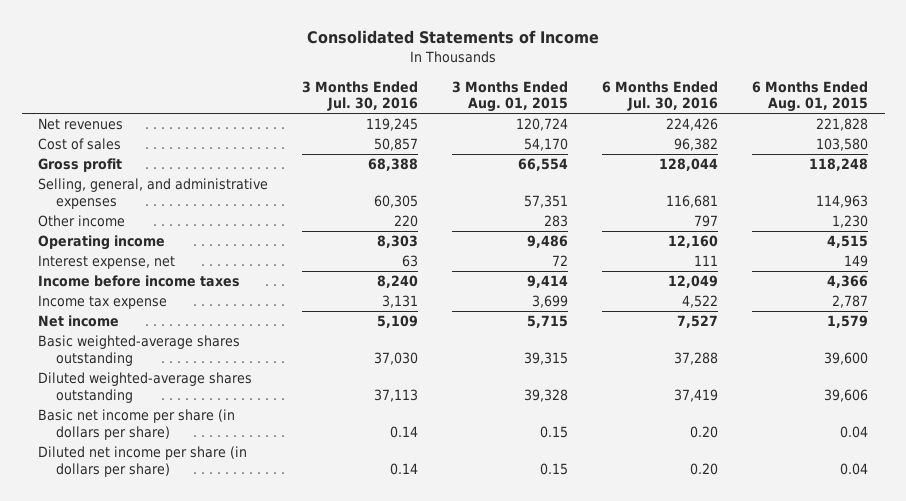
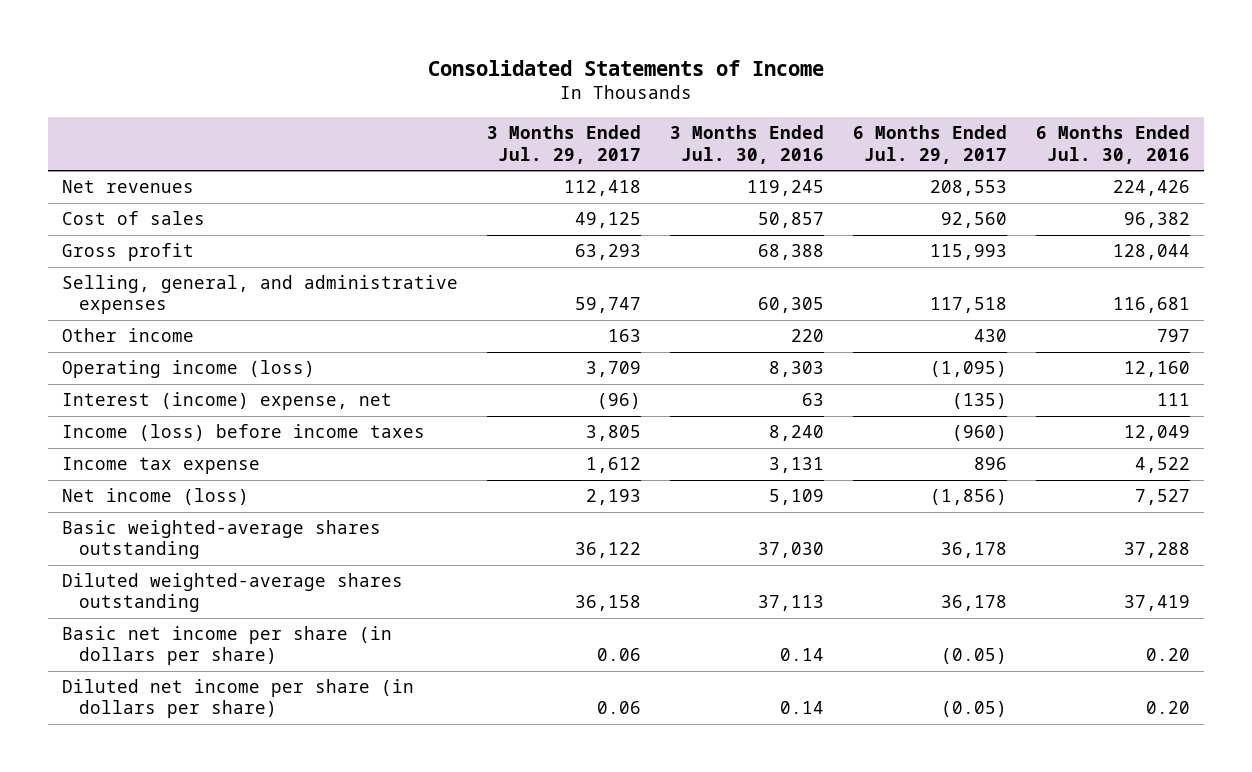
[452,80,569,113] 3 Months Ended Aug. 01, 2015 -> none
[751,80,868,113] 6 Months Ended Aug. 01, 2015 -> none
none -> [487,125,642,164] 3 Months Ended Jul. 29, 2017
none -> [852,125,1007,164] 6 Months Ended Jul. 29, 2017
[38,235,166,251] Operating income -> [62,360,316,379] Operating income (loss)
[38,255,176,270] Interest expense, net -> [62,392,393,411] Interest (income) expense, net
[38,275,241,288] Income before income taxes -> [62,424,426,442] Income (loss) before income taxes
[38,315,120,328] Net income -> [62,488,250,506] Net income (loss)

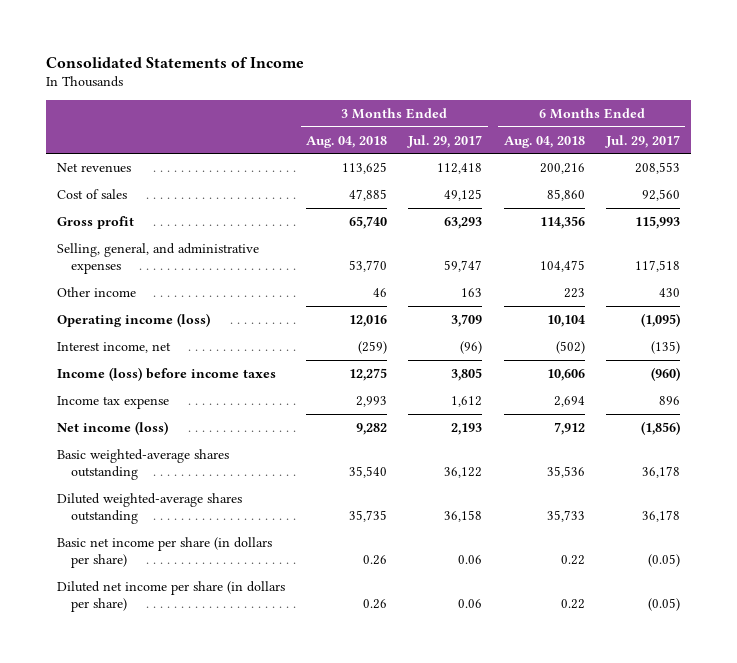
[670,125,825,164] 3 Months Ended Jul. 30, 2016 -> none
[1035,125,1190,164] 6 Months Ended Jul. 30, 2016 -> none
none -> [306,135,388,148] Aug. 04, 2018
none -> [503,135,585,148] Aug. 04, 2018
[62,392,393,411] Interest (income) expense, net -> [56,341,171,353] Interest income, net

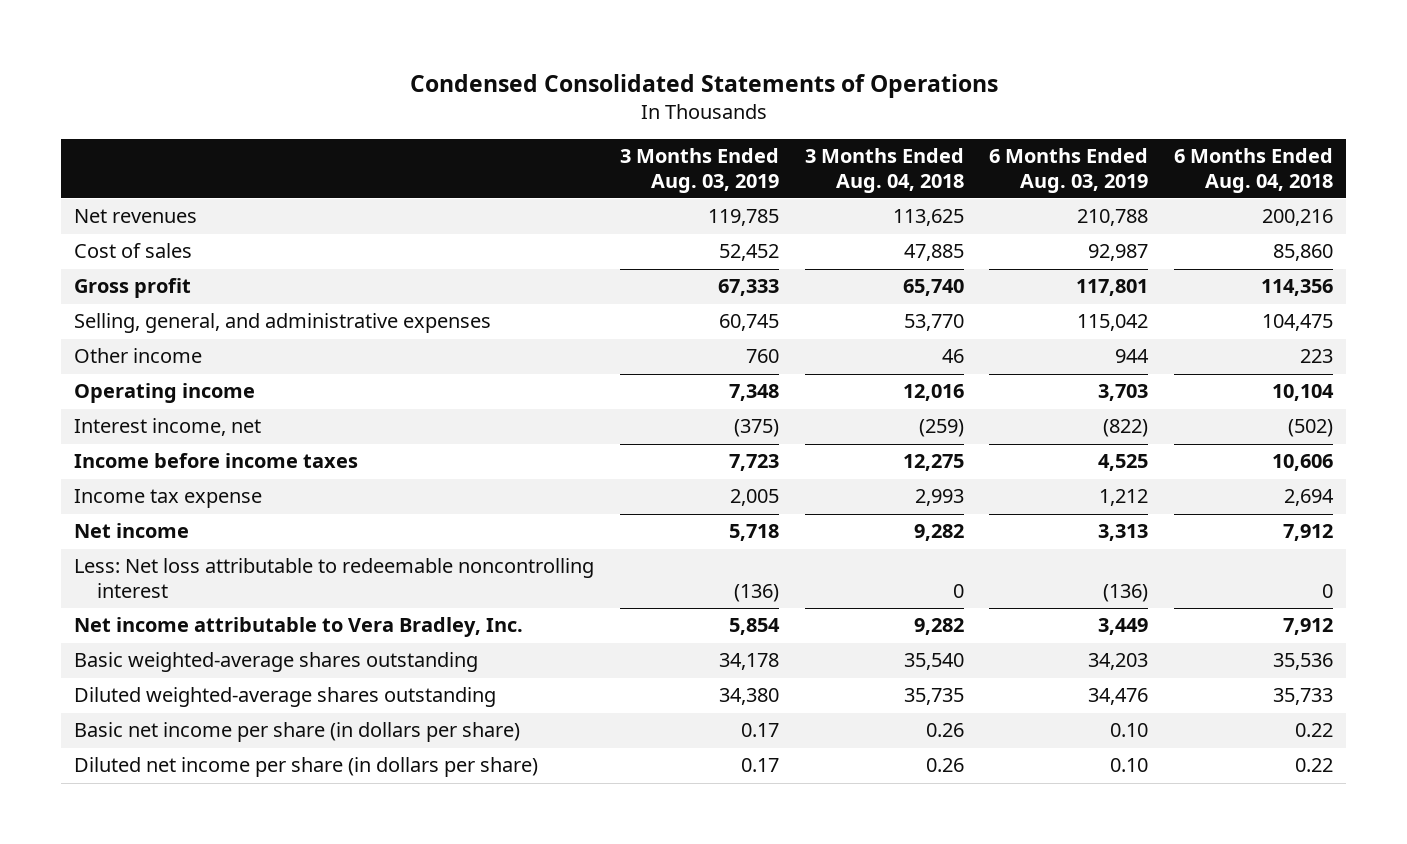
[46,56,305,68] Consolidated Statements of Income -> [409,74,998,99] Condensed Consolidated Statements of Operations
[407,134,483,148] Jul. 29, 2017 -> none
[605,134,681,148] Jul. 29, 2017 -> none
none -> [619,148,779,193] 3 Months Ended Aug. 03, 2019
none -> [989,148,1149,193] 6 Months Ended Aug. 03, 2019
[56,312,210,327] Operating income (loss) -> [74,383,256,404] Operating income
[56,366,276,381] Income (loss) before income taxes -> [74,453,359,469] Income before income taxes
none -> [74,523,190,539] Net income
none -> [74,558,595,598] Less: Net loss attributable to redeemable noncontrolling interest
[56,420,168,435] Net income (loss) -> [74,617,524,638] Net income attributable to Vera Bradley, Inc.

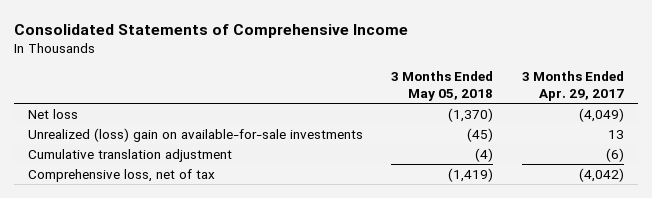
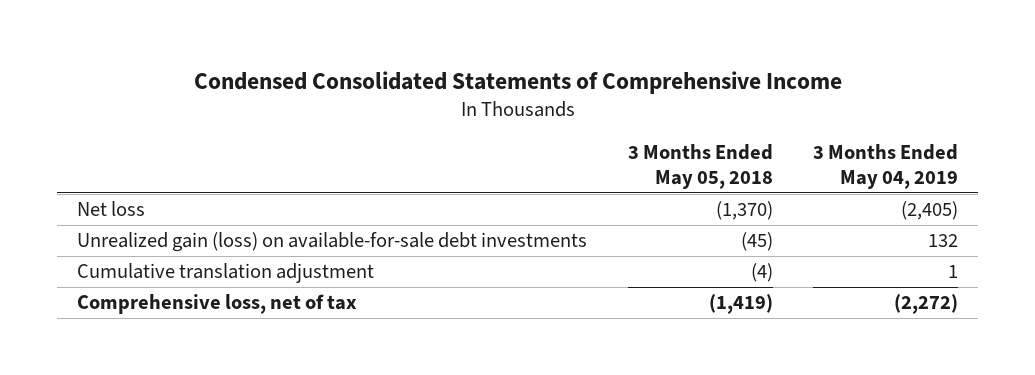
[13,23,408,38] Consolidated Statements of Comprehensive Income -> [193,70,842,94] Condensed Consolidated Statements of Comprehensive Income
[521,71,624,101] 3 Months Ended Apr. 29, 2017 -> none
none -> [812,143,958,190] 3 Months Ended May 04, 2019
[28,127,364,142] Unrealized (loss) gain on available-for-sale investments -> [77,232,588,253] Unrealized gain (loss) on available-for-sale debt investments

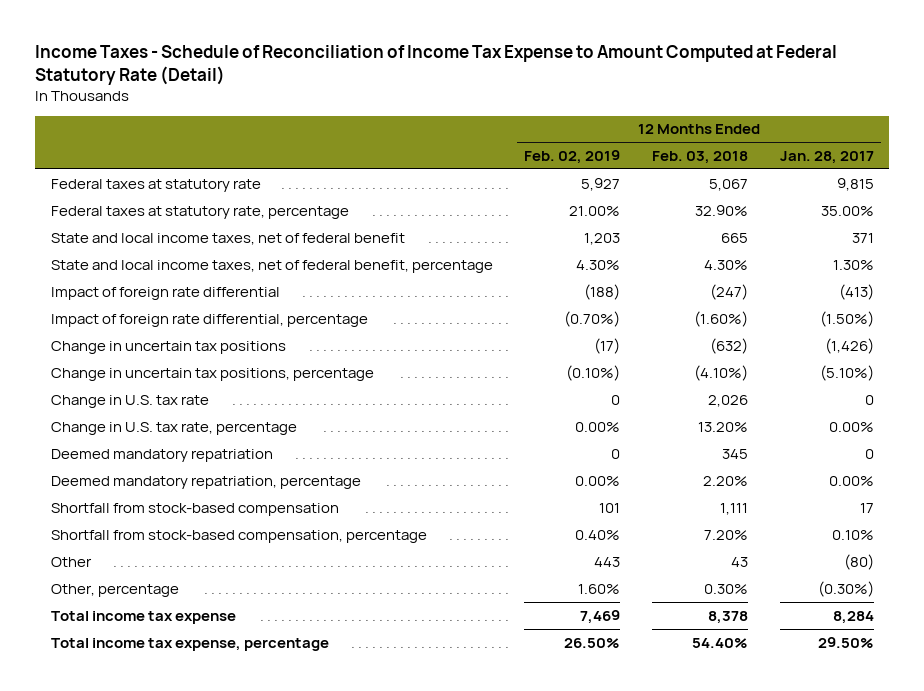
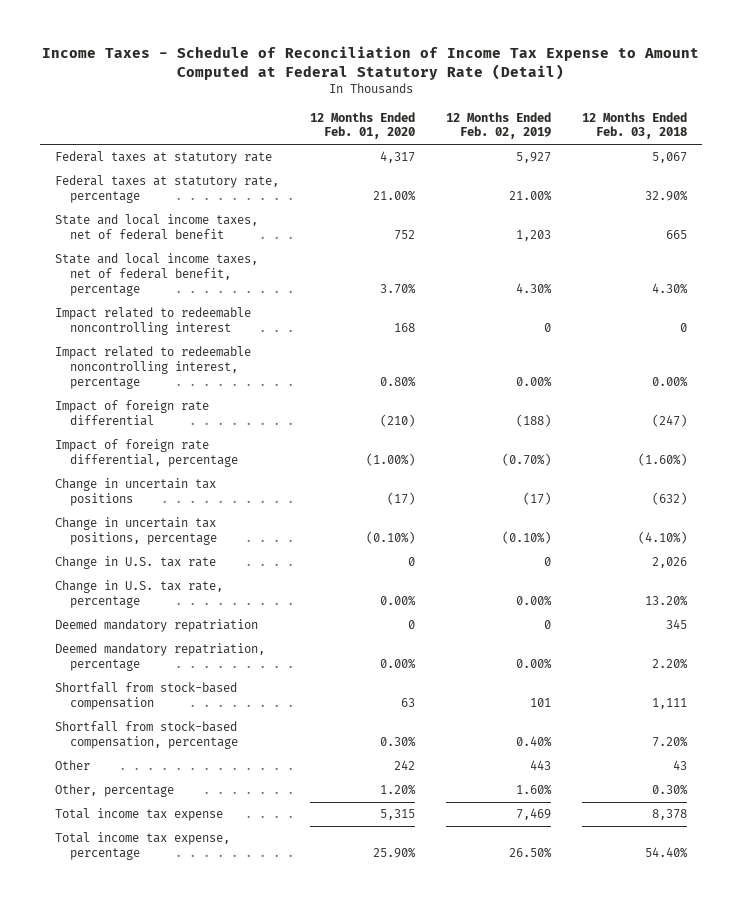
[779,150,874,164] Jan. 28, 2017 -> none
none -> [309,111,415,140] 12 Months Ended Feb. 01, 2020
none -> [55,307,252,336] Impact related to redeemable noncontrolling interest
none -> [55,346,252,389] Impact related to redeemable noncontrolling interest, percentage

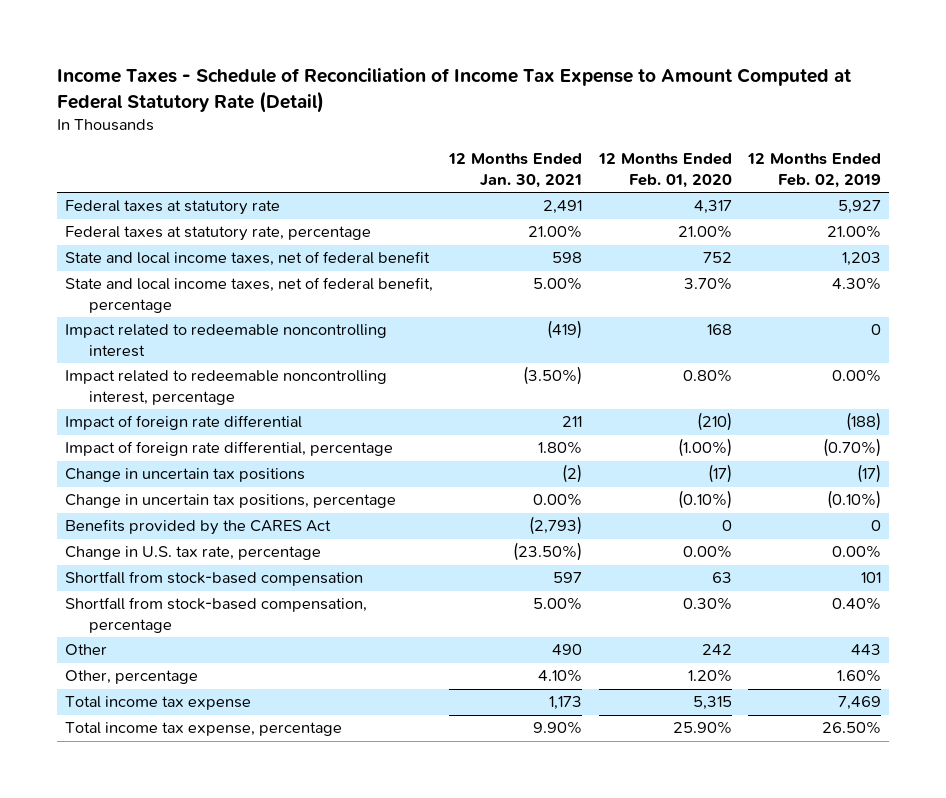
[581,111,687,140] 12 Months Ended Feb. 03, 2018 -> none
none -> [448,153,583,188] 12 Months Ended Jan. 30, 2021
[55,556,217,570] Change in U.S. tax rate -> [65,519,332,536] Benefits provided by the CARES Act
[55,619,259,633] Deemed mandatory repatriation -> none
[55,643,266,672] Deemed mandatory repatriation, percentage -> none

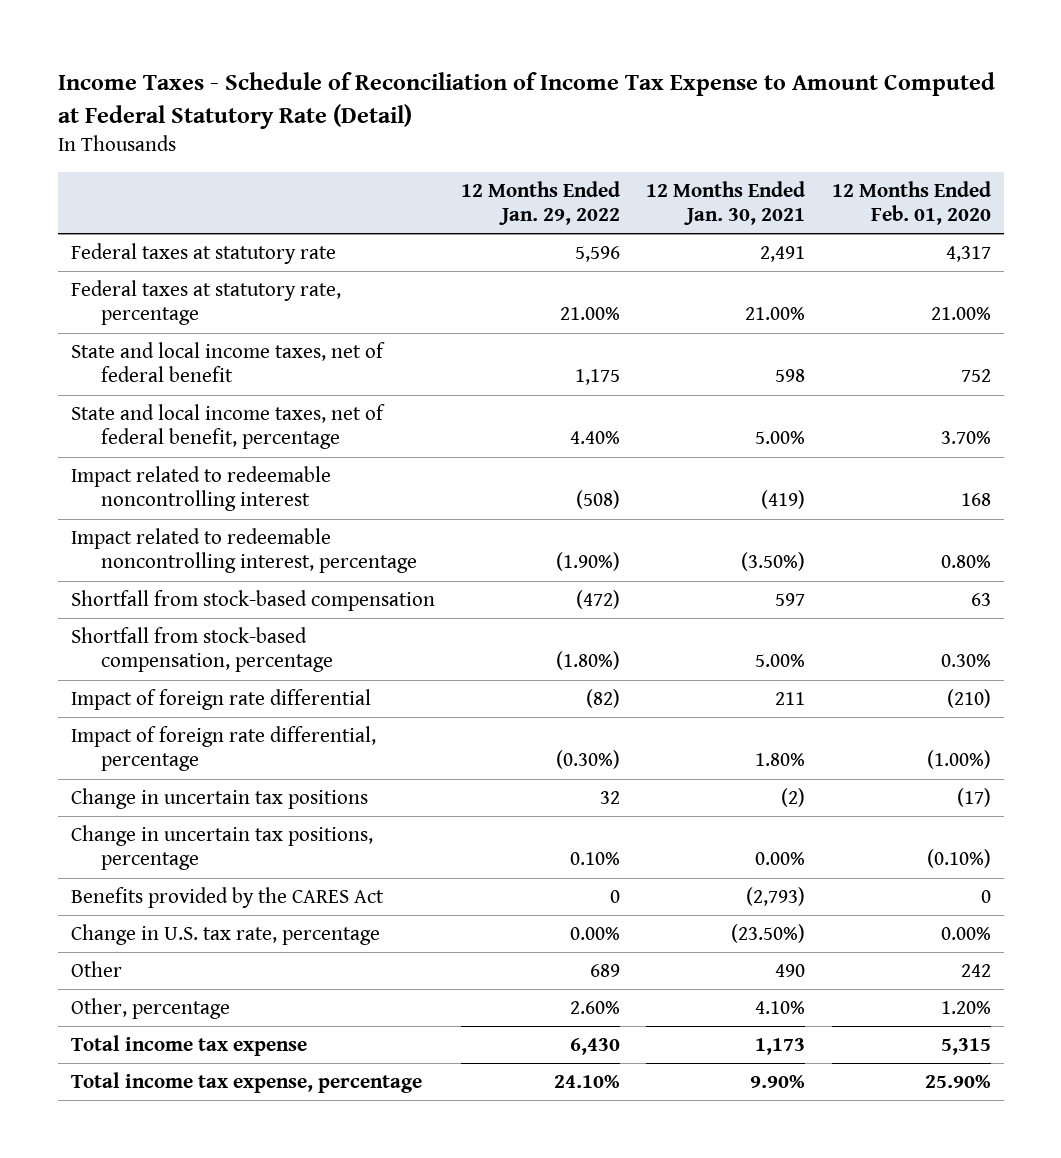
[747,153,882,188] 12 Months Ended Feb. 02, 2019 -> none
none -> [461,180,621,225] 12 Months Ended Jan. 29, 2022
[65,571,364,587] Shortfall from stock-based compensation -> [70,590,435,612] Shortfall from stock-based compensation
[65,597,368,633] Shortfall from stock-based compensation, percentage -> [70,627,333,673] Shortfall from stock-based compensation, percentage

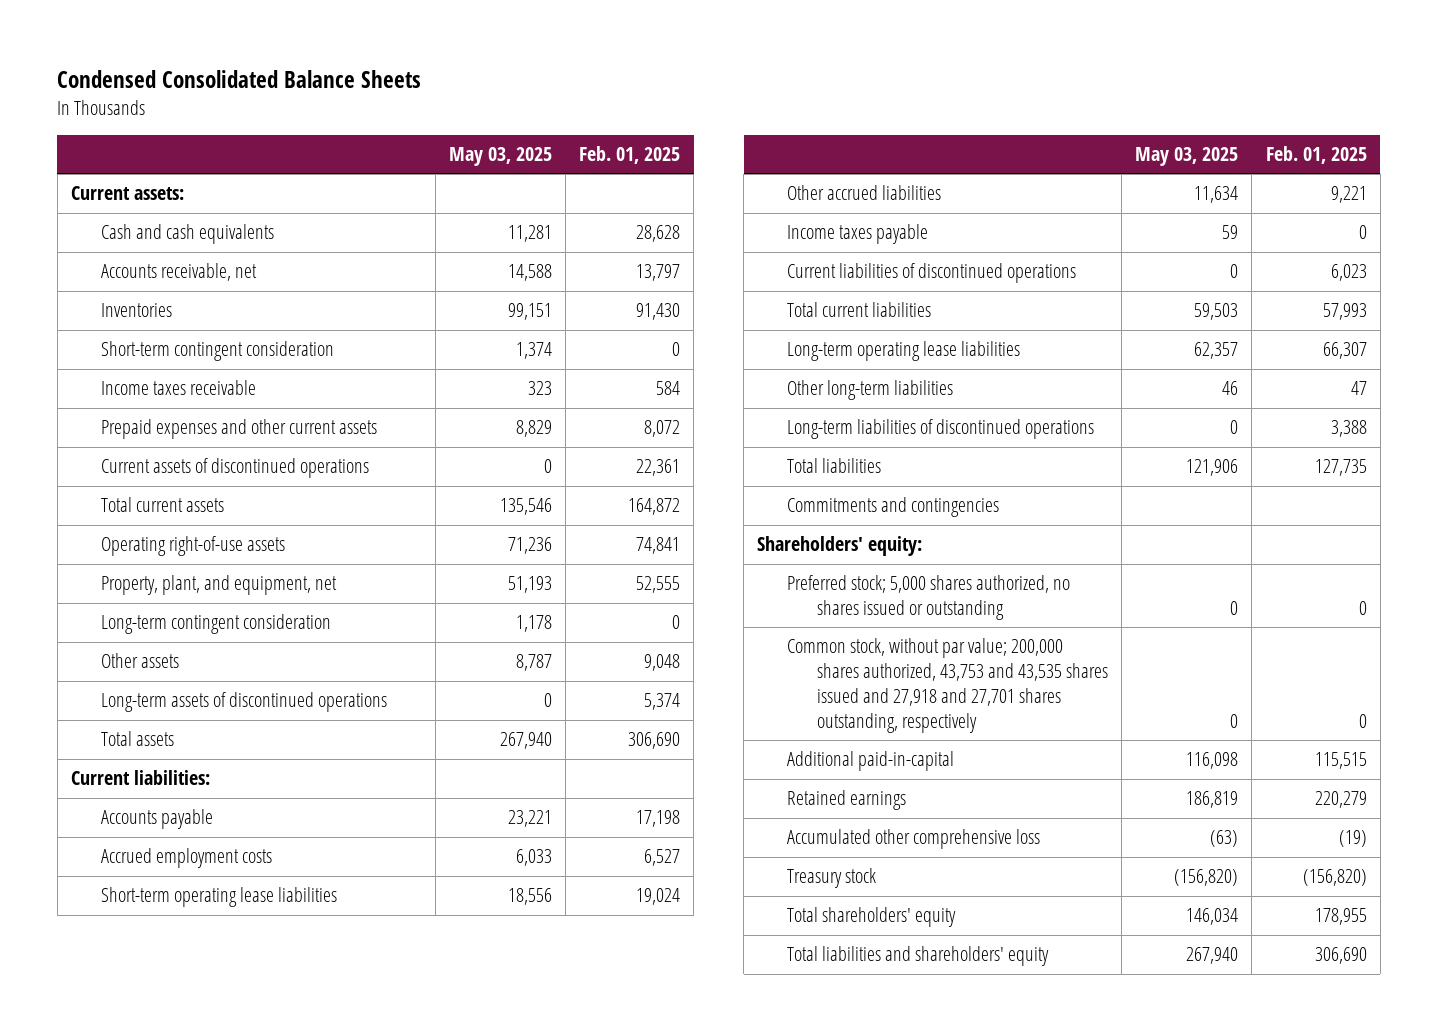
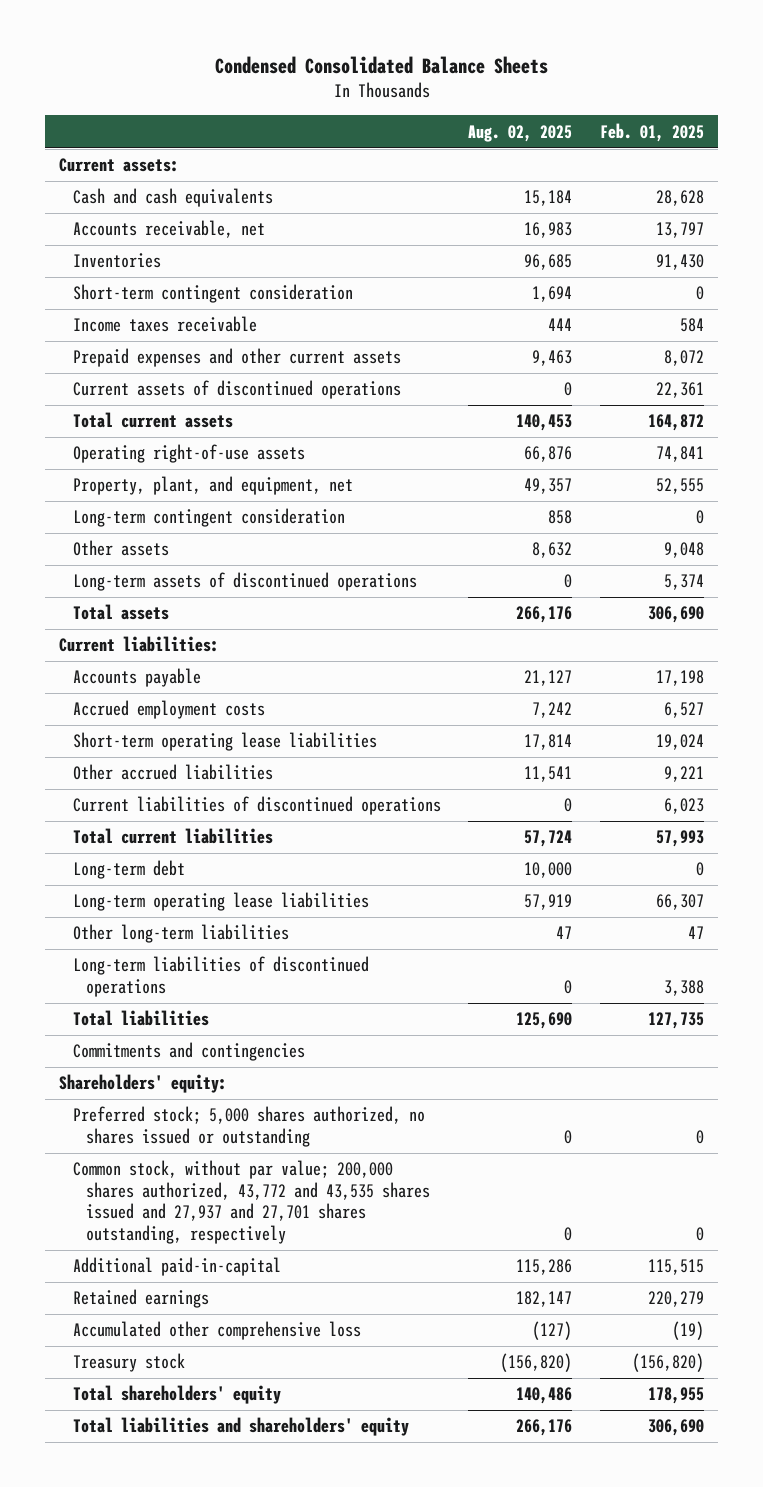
[448,147,552,167] May 03, 2025 -> none
none -> [468,124,573,142] Aug. 02, 2025
[787,224,929,245] Income taxes payable -> none
none -> [72,860,185,880] Long-term debt
[787,638,1109,733] Common stock, without par value; 200,000 shares authorized, 43,753 and 43,535 shares issued and 27,918 and 27,701 shares outstanding, respectively -> [72,1160,431,1244] Common stock, without par value; 200,000 shares authorized, 43,772 and 43,535 shares issued and 27,937 and 27,701 shares outstanding, respectively

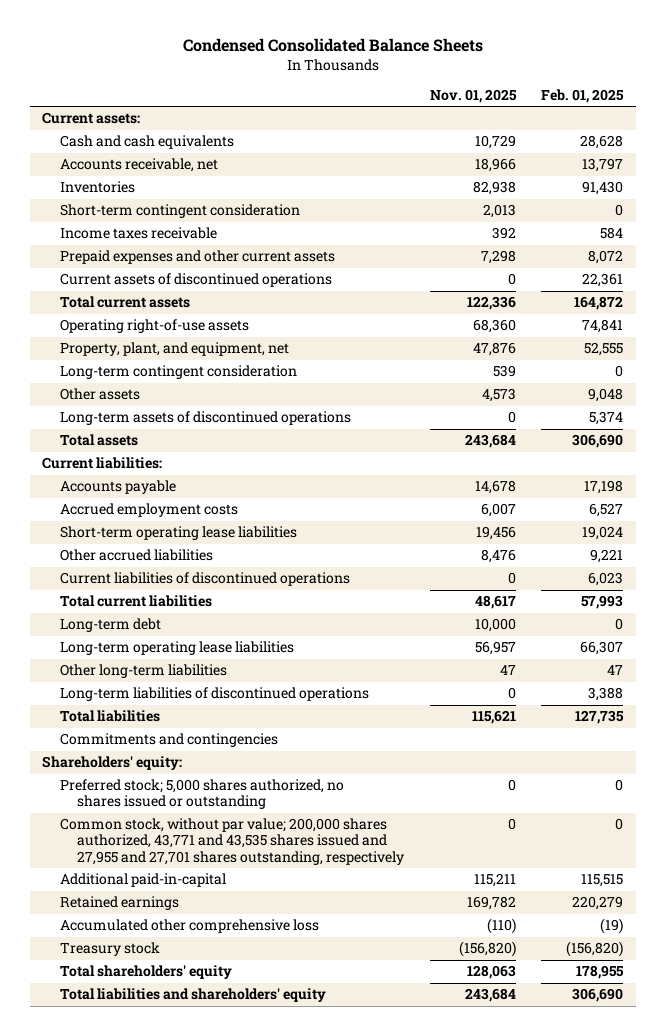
[468,124,573,142] Aug. 02, 2025 -> none
none -> [429,89,517,104] Nov. 01, 2025
[72,1160,431,1244] Common stock, without par value; 200,000 shares authorized, 43,772 and 43,535 shares issued and 27,937 and 27,701 shares outstanding, respectively -> [59,818,405,865] Common stock, without par value; 200,000 shares authorized, 43,771 and 43,535 shares issued and 27,955 and 27,701 shares outstanding, respectively

